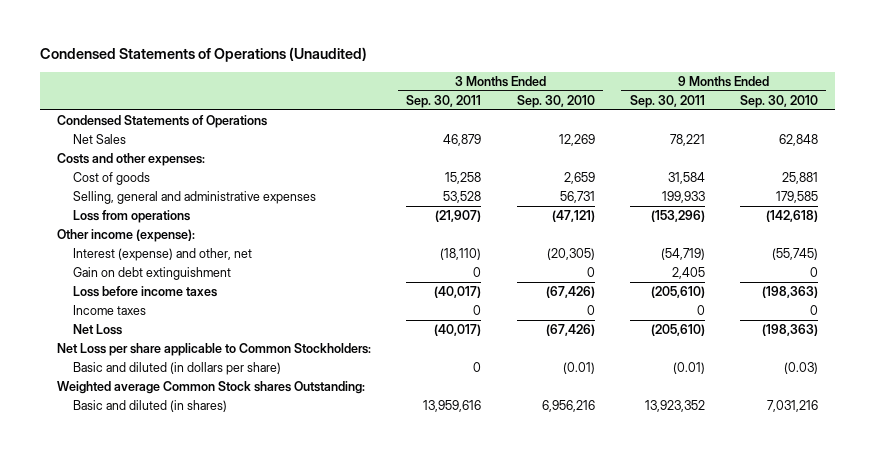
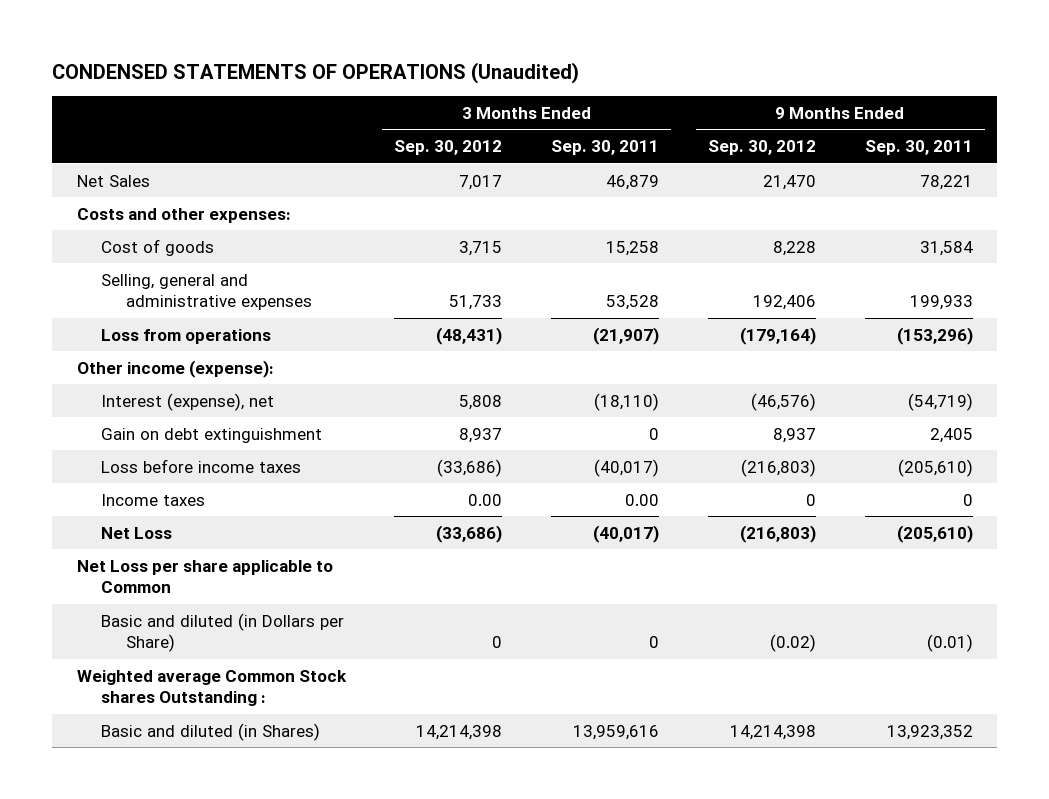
[39,47,367,63] Condensed Statements of Operations (Unaudited) -> [52,61,580,84] CONDENSED STATEMENTS OF OPERATIONS (Unaudited)
[516,94,595,108] Sep. 30, 2010 -> none
[739,94,818,108] Sep. 30, 2010 -> none
none -> [394,140,503,156] Sep. 30, 2012
none -> [707,140,816,156] Sep. 30, 2012
[57,115,268,129] Condensed Statements of Operations -> none
[73,248,253,262] Interest (expense) and other, net -> [101,392,275,411] Interest (expense), net
[473,305,482,316] 0 -> [625,493,660,506] 0.00
[57,343,372,357] Net Loss per share applicable to Common Stockholders: -> [76,559,333,594] Net Loss per share applicable to Common
[73,362,282,376] Basic and diluted (in dollars per share) -> [101,612,345,653] Basic and diluted (in Dollars per Share)
[57,381,366,395] Weighted average Common Stock shares Outstanding: -> [76,669,347,707] Weighted average Common Stock shares Outstanding :
[73,400,228,413] Basic and diluted (in shares) -> [101,722,321,741] Basic and diluted (in Shares)

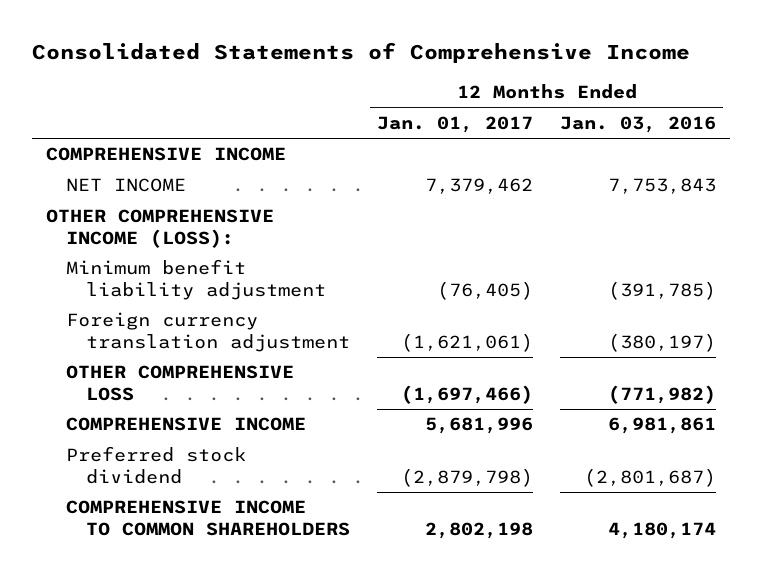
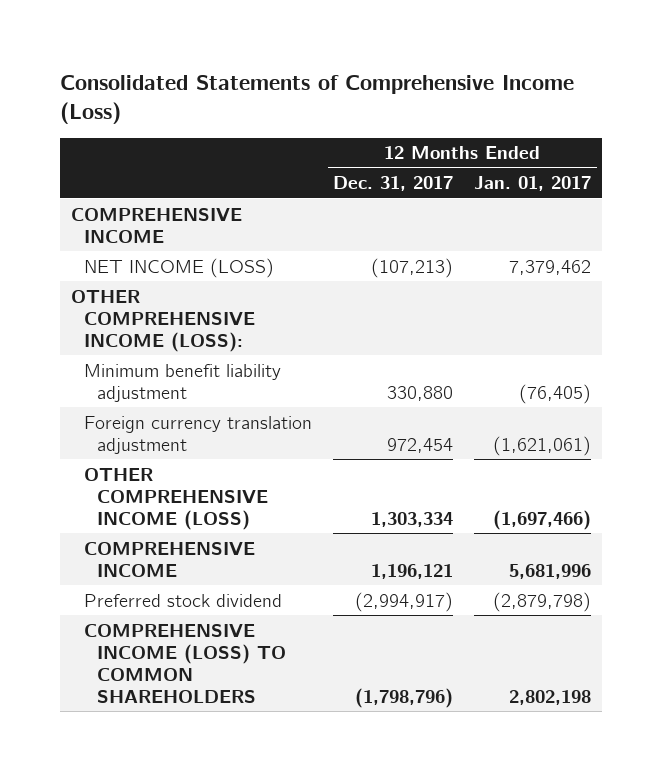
[32,42,691,64] Consolidated Statements of Comprehensive Income -> [60,74,575,124] Consolidated Statements of Comprehensive Income (Loss)
[560,115,717,133] Jan. 03, 2016 -> none
none -> [333,176,454,192] Dec. 31, 2017
[66,178,187,193] NET INCOME -> [84,257,275,278] NET INCOME (LOSS)
[66,365,295,401] OTHER COMPREHENSIVE LOSS -> [84,467,269,530] OTHER COMPREHENSIVE INCOME (LOSS)
[66,500,351,536] COMPREHENSIVE INCOME TO COMMON SHAREHOLDERS -> [84,623,287,703] COMPREHENSIVE INCOME (LOSS) TO COMMON SHAREHOLDERS

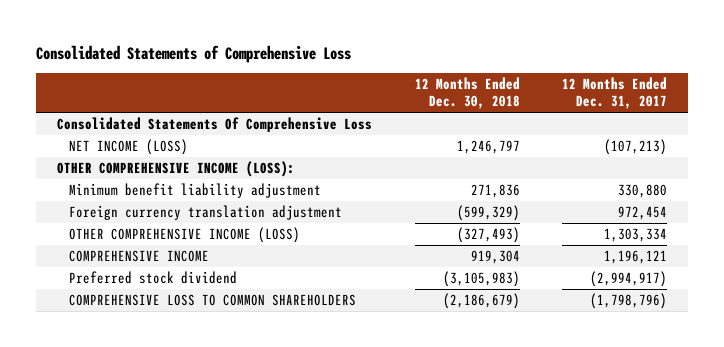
[60,74,575,124] Consolidated Statements of Comprehensive Income (Loss) -> [36,44,352,63] Consolidated Statements of Comprehensive Loss
[474,176,592,192] Jan. 01, 2017 -> none
none -> [414,77,520,110] 12 Months Ended Dec. 30, 2018
[70,207,242,243] COMPREHENSIVE INCOME -> none
none -> [57,117,373,133] Consolidated Statements Of Comprehensive Loss
[84,623,287,703] COMPREHENSIVE INCOME (LOSS) TO COMMON SHAREHOLDERS -> [68,294,356,307] COMPREHENSIVE LOSS TO COMMON SHAREHOLDERS

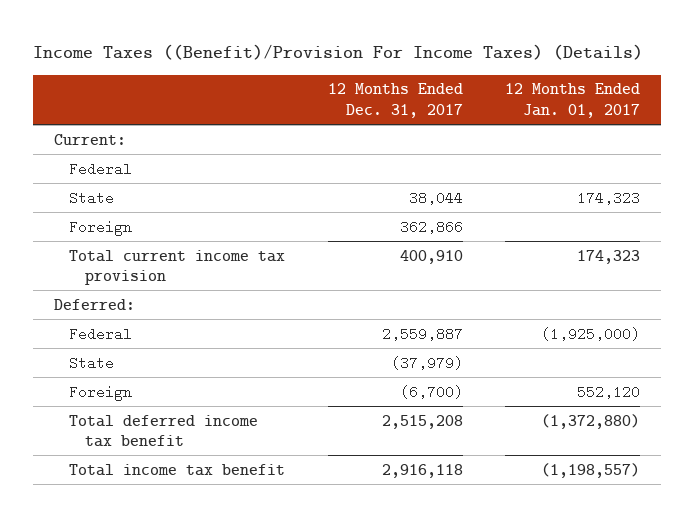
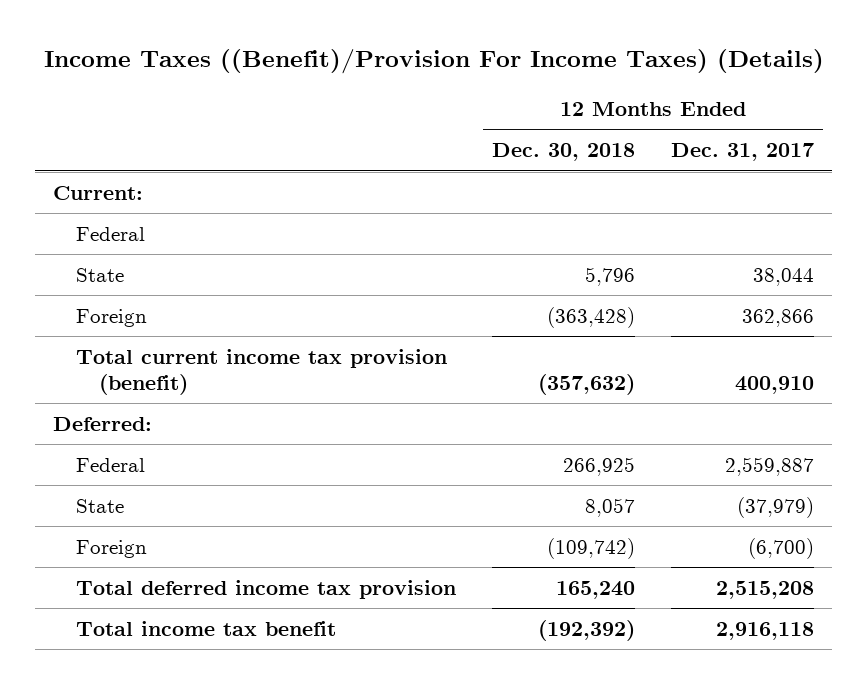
[505,83,641,118] 12 Months Ended Jan. 01, 2017 -> none
none -> [492,143,636,162] Dec. 30, 2018
[69,249,286,285] Total current income tax provision -> [76,348,448,395] Total current income tax provision (benefit)
[69,414,259,447] Total deferred income tax benefit -> [76,579,457,599] Total deferred income tax provision

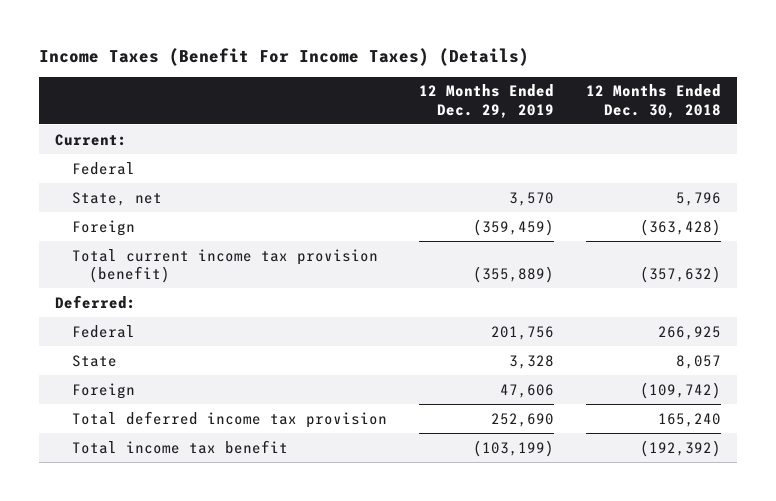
[43,49,824,75] Income Taxes ((Benefit)/Provision For Income Taxes) (Details) -> [38,47,529,66] Income Taxes (Benefit For Income Taxes) (Details)
[671,143,815,162] Dec. 31, 2017 -> none
none -> [418,84,554,118] 12 Months Ended Dec. 29, 2019
[76,267,125,282] State -> [71,191,162,206] State, net

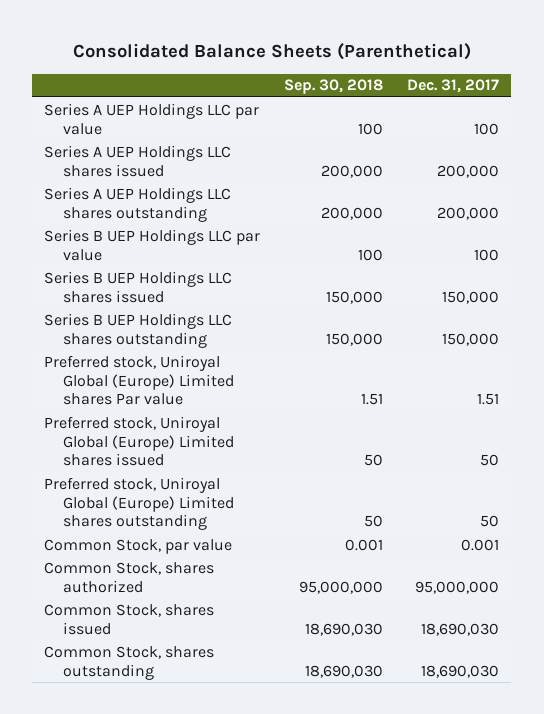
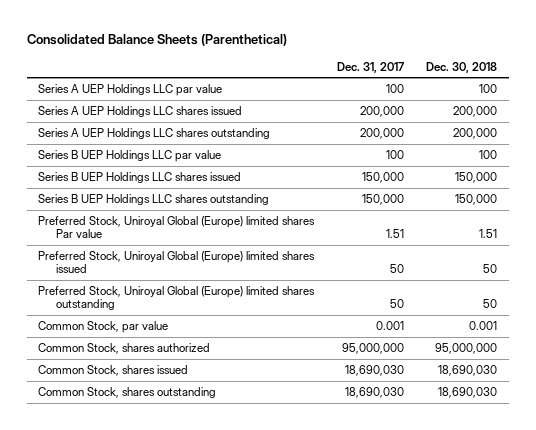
[284,79,384,95] Sep. 30, 2018 -> none
none -> [426,61,498,73] Dec. 30, 2018
[44,354,234,406] Preferred stock, Uniroyal Global (Europe) Limited shares Par value -> [38,215,316,239] Preferred Stock, Uniroyal Global (Europe) limited shares Par value
[44,415,234,467] Preferred stock, Uniroyal Global (Europe) Limited shares issued -> [38,250,316,274] Preferred Stock, Uniroyal Global (Europe) limited shares issued
[44,476,234,531] Preferred stock, Uniroyal Global (Europe) Limited shares outstanding -> [38,285,316,311] Preferred Stock, Uniroyal Global (Europe) limited shares outstanding

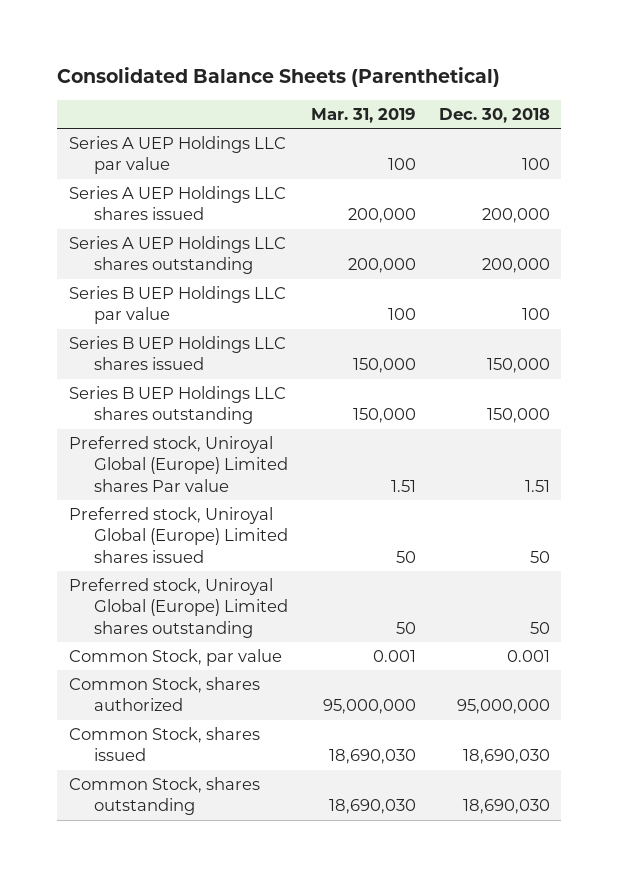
[336,61,404,73] Dec. 31, 2017 -> none
none -> [310,107,416,123] Mar. 31, 2019
[38,215,316,239] Preferred Stock, Uniroyal Global (Europe) limited shares Par value -> [68,436,288,492] Preferred stock, Uniroyal Global (Europe) Limited shares Par value
[38,250,316,274] Preferred Stock, Uniroyal Global (Europe) limited shares issued -> [68,507,288,563] Preferred stock, Uniroyal Global (Europe) Limited shares issued
[38,285,316,311] Preferred Stock, Uniroyal Global (Europe) limited shares outstanding -> [68,578,288,638] Preferred stock, Uniroyal Global (Europe) Limited shares outstanding

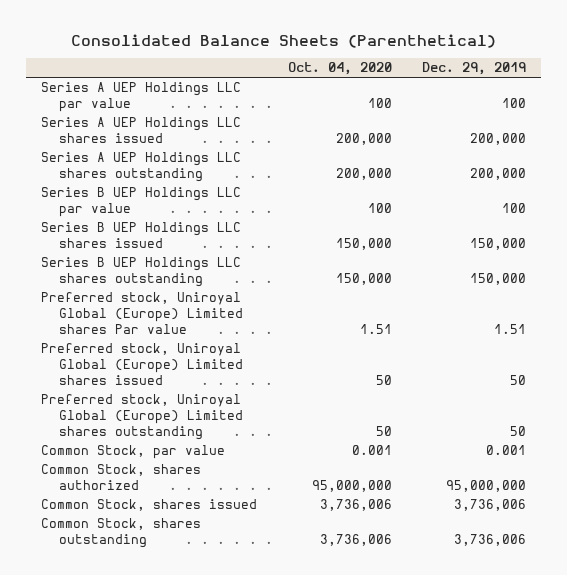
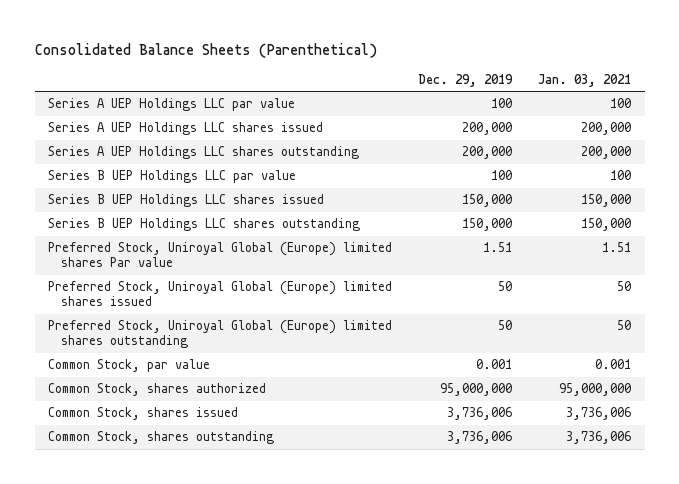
[287,62,392,76] Oct. 04, 2020 -> none
none -> [538,73,632,87] Jan. 03, 2021
[41,292,243,335] Preferred stock, Uniroyal Global (Europe) Limited shares Par value -> [47,242,392,268] Preferred Stock, Uniroyal Global (Europe) limited shares Par value
[41,343,243,386] Preferred stock, Uniroyal Global (Europe) Limited shares issued -> [47,281,392,307] Preferred Stock, Uniroyal Global (Europe) limited shares issued
[41,394,243,441] Preferred stock, Uniroyal Global (Europe) Limited shares outstanding -> [47,320,392,349] Preferred Stock, Uniroyal Global (Europe) limited shares outstanding

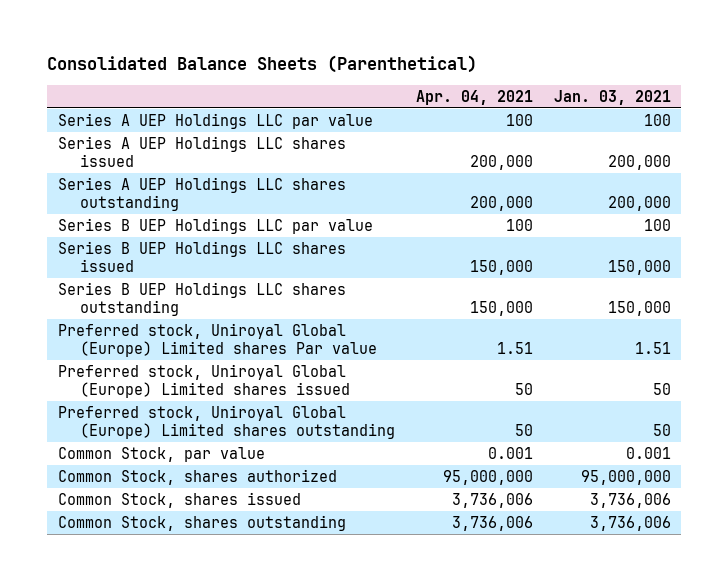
[418,73,514,87] Dec. 29, 2019 -> none
none -> [415,89,533,105] Apr. 04, 2021
[47,242,392,268] Preferred Stock, Uniroyal Global (Europe) limited shares Par value -> [57,322,377,358] Preferred stock, Uniroyal Global (Europe) Limited shares Par value
[47,281,392,307] Preferred Stock, Uniroyal Global (Europe) limited shares issued -> [57,363,350,399] Preferred stock, Uniroyal Global (Europe) Limited shares issued
[47,320,392,349] Preferred Stock, Uniroyal Global (Europe) limited shares outstanding -> [57,404,395,440] Preferred stock, Uniroyal Global (Europe) Limited shares outstanding

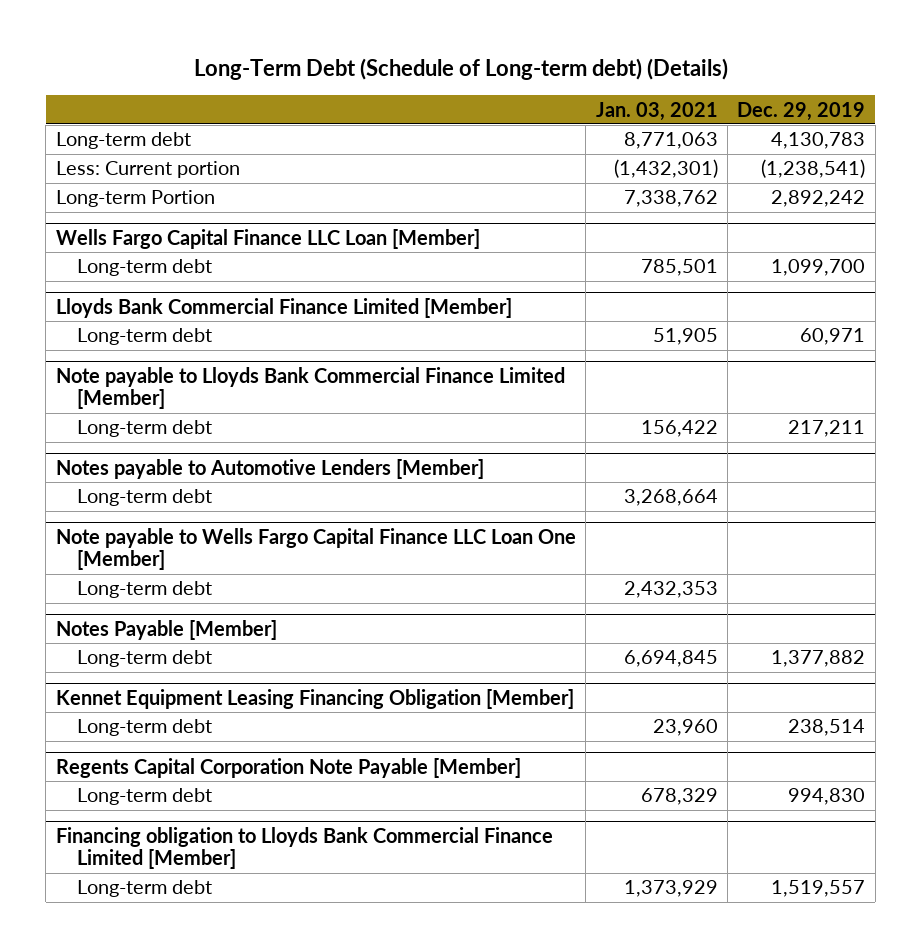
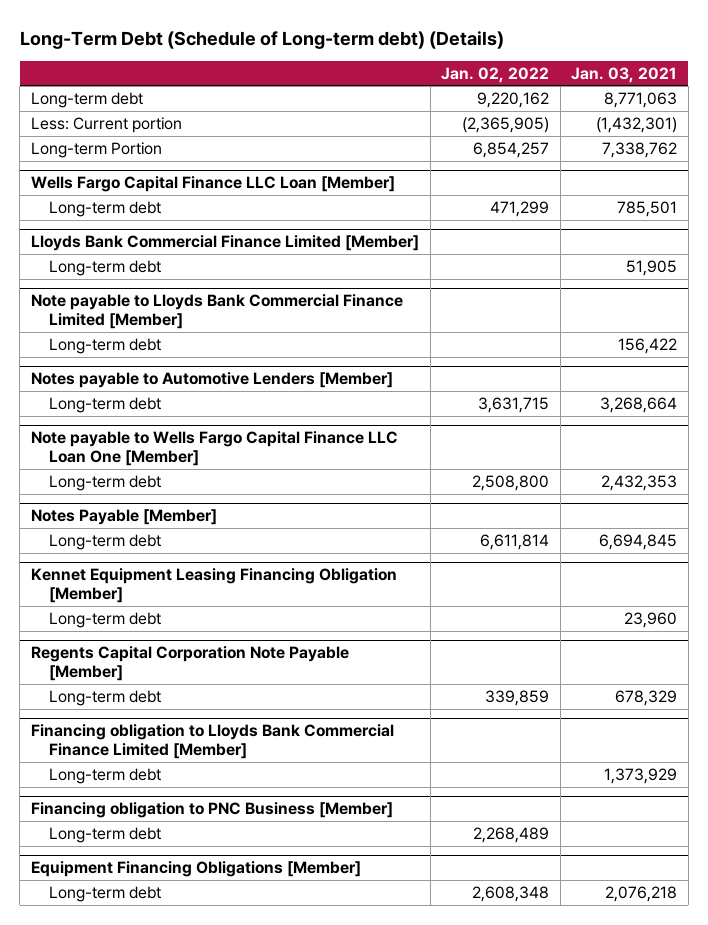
[737,101,866,121] Dec. 29, 2019 -> none
none -> [441,66,550,83] Jan. 02, 2022
none -> [30,802,393,819] Financing obligation to PNC Business [Member]
none -> [48,827,161,844] Long-term debt
none -> [30,861,361,878] Equipment Financing Obligations [Member]
none -> [48,886,161,903] Long-term debt

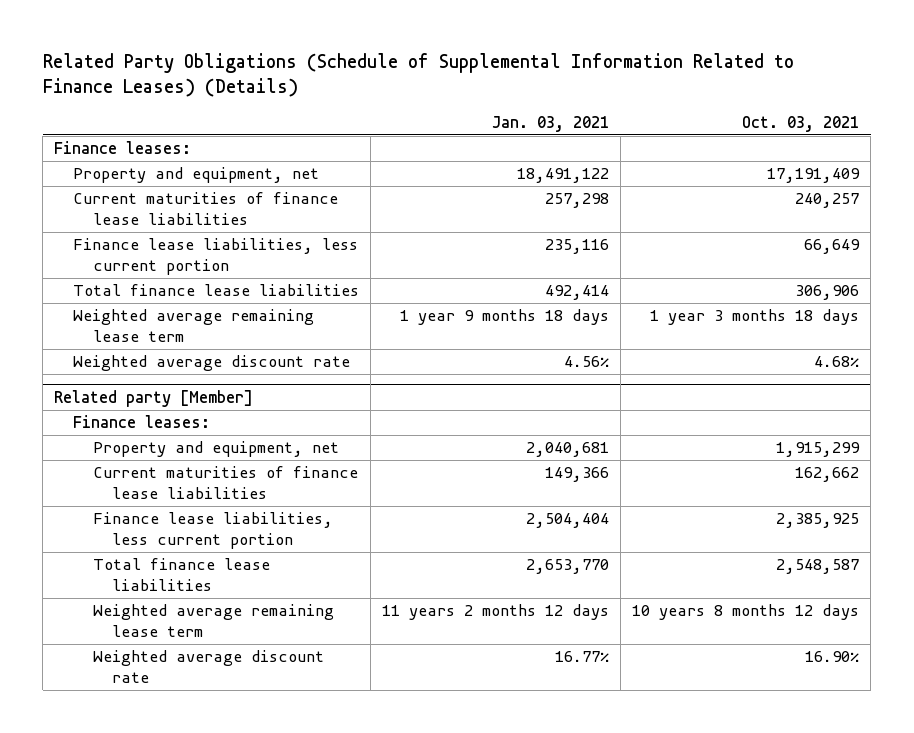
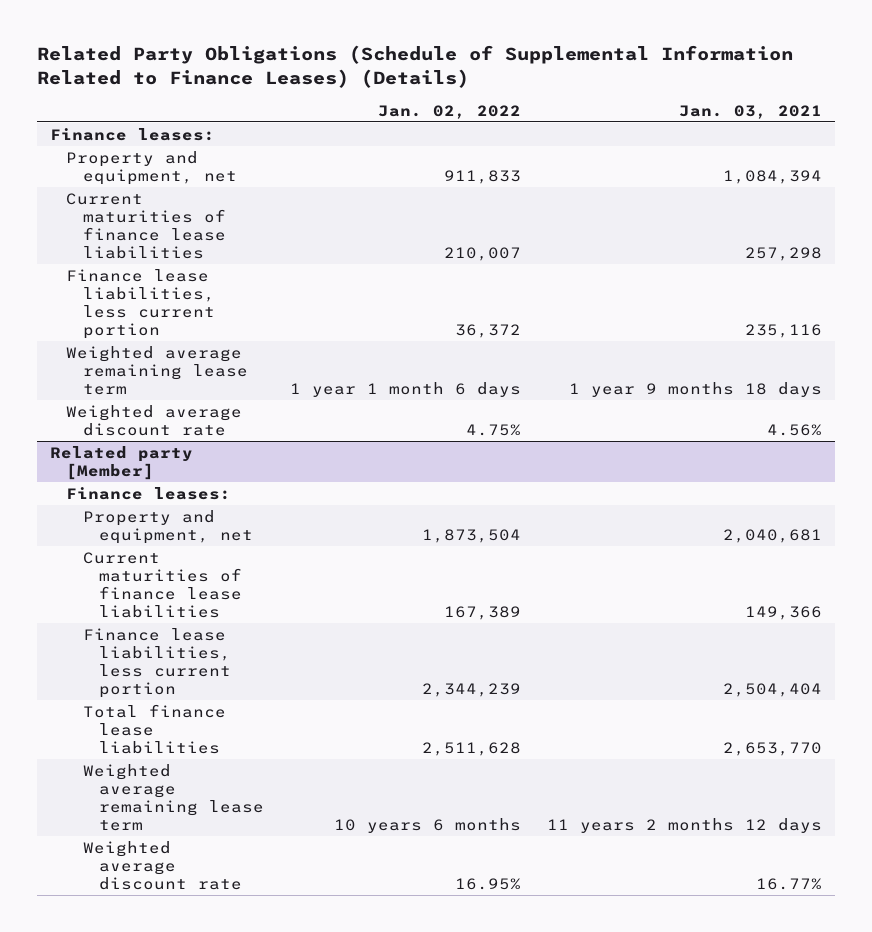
[742,115,860,132] Oct. 03, 2021 -> none
none -> [378,104,522,119] Jan. 02, 2022
[517,168,610,184] 18,491,122 -> [723,169,823,184] 1,084,394
[73,284,360,297] Total finance lease liabilities -> none

